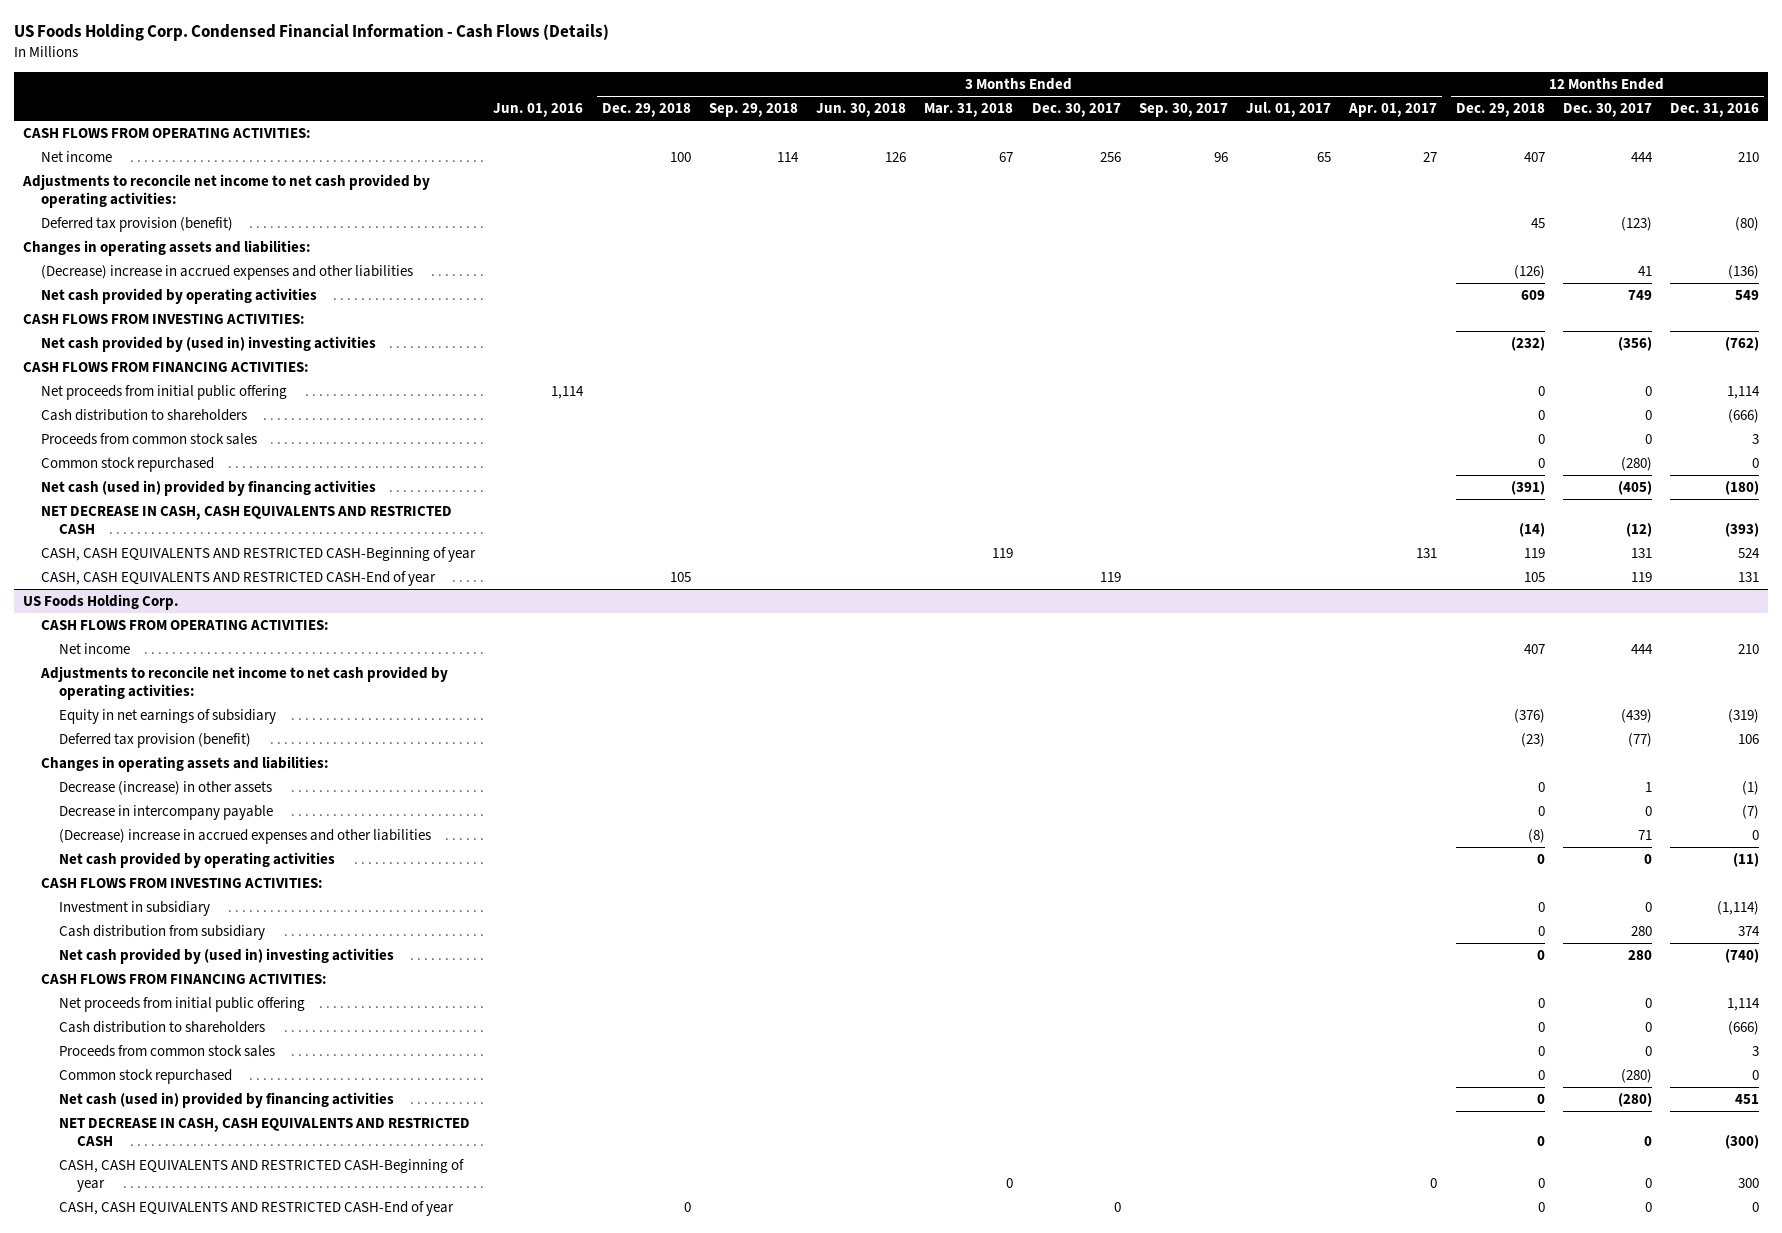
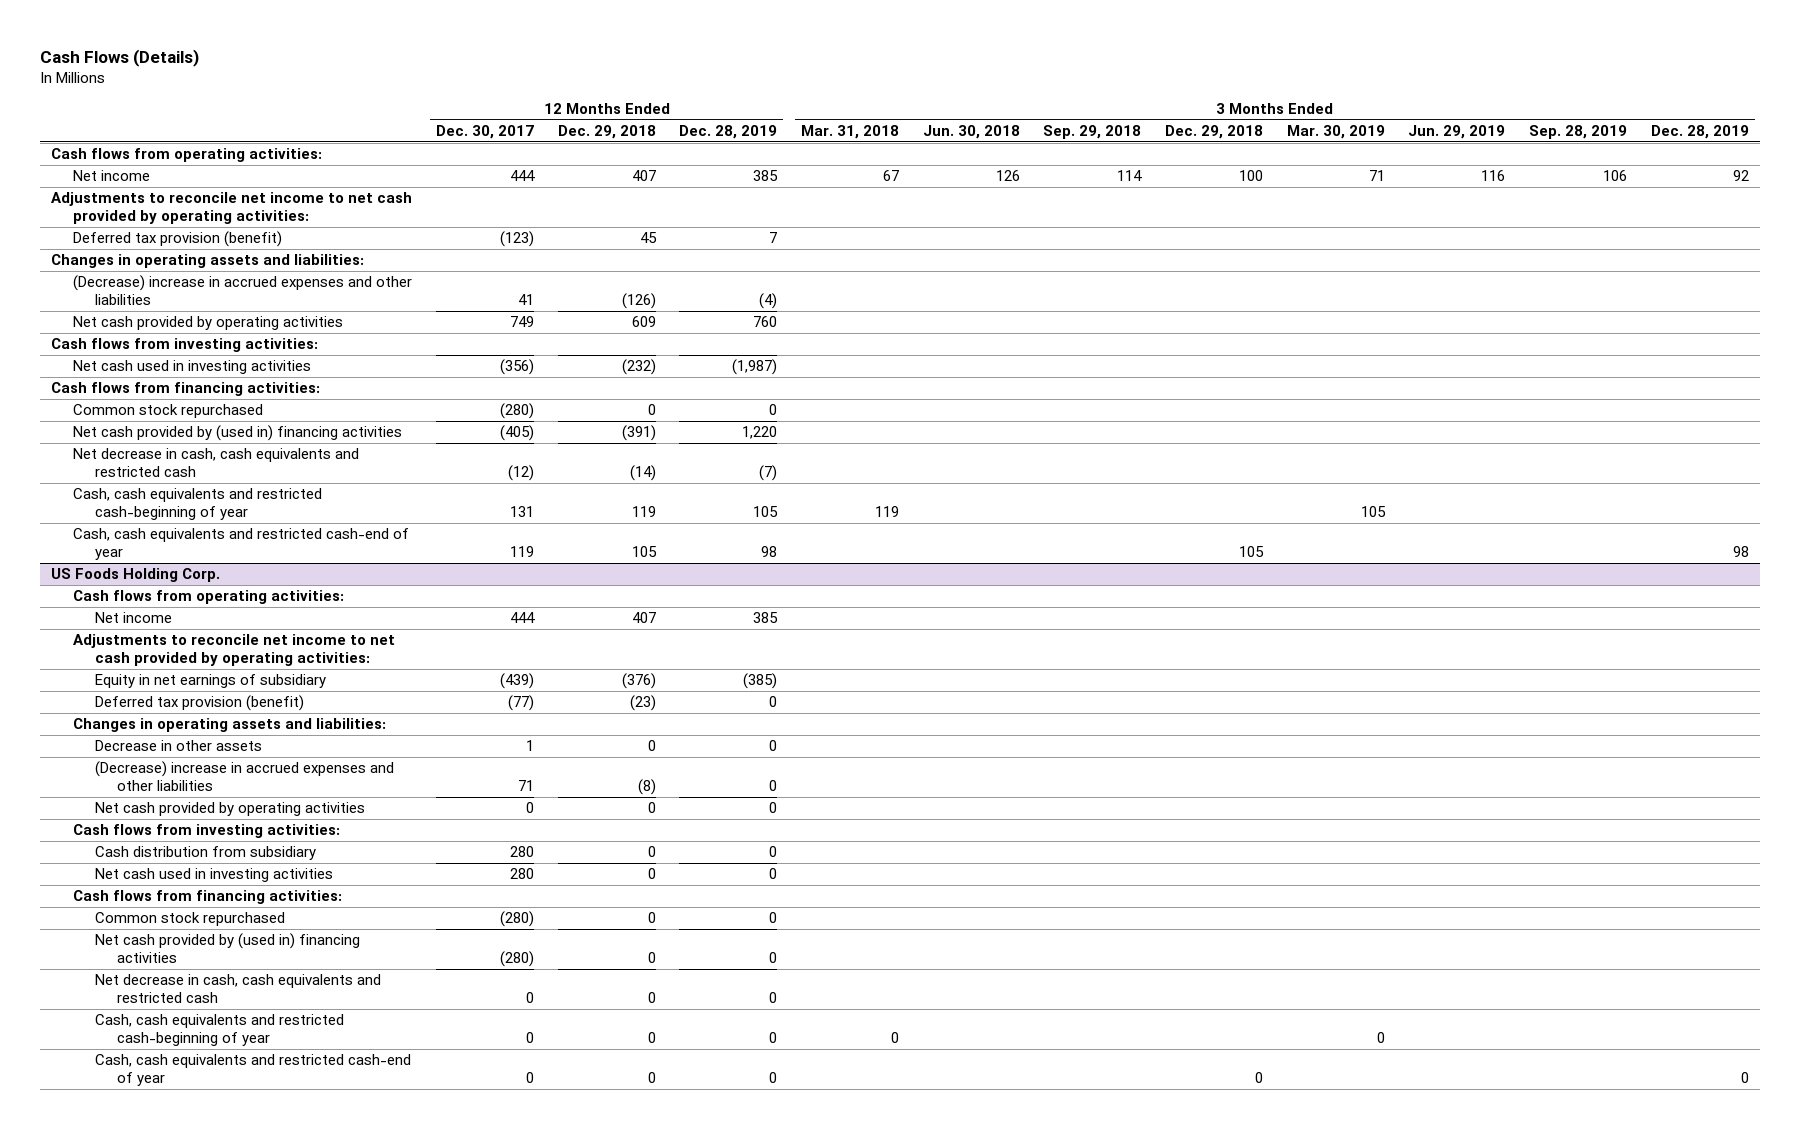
[13,23,609,41] US Foods Holding Corp. Condensed Financial Information - Cash Flows (Details) -> [39,48,199,67] Cash Flows (Details)
[493,103,584,118] Jun. 01, 2016 -> none
[1031,103,1121,118] Dec. 30, 2017 -> none
[1138,103,1228,118] Sep. 30, 2017 -> none
[1246,102,1332,118] Jul. 01, 2017 -> none
[1348,103,1438,118] Apr. 01, 2017 -> none
[1670,103,1760,118] Dec. 31, 2016 -> none
none -> [679,124,778,139] Dec. 28, 2019
none -> [1286,124,1385,139] Mar. 30, 2019
none -> [1408,124,1506,139] Jun. 29, 2019
none -> [1528,124,1627,139] Sep. 28, 2019
none -> [1650,124,1749,139] Dec. 28, 2019
[22,127,311,138] CASH FLOWS FROM OPERATING ACTIVITIES: -> [51,148,323,163] Cash flows from operating activities:
[41,384,288,400] Net proceeds from initial public offering -> none
[41,408,248,421] Cash distribution to shareholders -> none
[41,432,258,445] Proceeds from common stock sales -> none
[22,313,305,324] CASH FLOWS FROM INVESTING ACTIVITIES: -> [51,338,319,353] Cash flows from investing activities:
[41,335,377,352] Net cash provided by (used in) investing activities -> [73,360,312,375] Net cash used in investing activities
[22,361,309,372] CASH FLOWS FROM FINANCING ACTIVITIES: -> [51,382,321,397] Cash flows from financing activities:
[41,479,377,496] Net cash (used in) provided by financing activities -> [73,425,403,442] Net cash provided by (used in) financing activities
[41,505,453,535] NET DECREASE IN CASH, CASH EQUIVALENTS AND RESTRICTED CASH -> [73,448,360,477] Net decrease in cash, cash equivalents and restricted cash
[41,546,477,562] CASH, CASH EQUIVALENTS AND RESTRICTED CASH-Beginning of year -> [73,488,323,520] Cash, cash equivalents and restricted cash-beginning of year
[41,570,437,586] CASH, CASH EQUIVALENTS AND RESTRICTED CASH-End of year -> [73,528,410,560] Cash, cash equivalents and restricted cash-end of year
[41,619,330,630] CASH FLOWS FROM OPERATING ACTIVITIES: -> [73,590,345,605] Cash flows from operating activities:
[59,804,274,820] Decrease in intercompany payable -> none
[59,780,273,795] Decrease (increase) in other assets -> [94,740,262,752] Decrease in other assets
[59,900,211,916] Investment in subsidiary -> none
[41,877,324,888] CASH FLOWS FROM INVESTING ACTIVITIES: -> [73,824,341,839] Cash flows from investing activities:
[59,996,306,1012] Net proceeds from initial public offering -> none
[59,1020,266,1033] Cash distribution to shareholders -> none
[59,1044,276,1057] Proceeds from common stock sales -> none
[59,947,395,964] Net cash provided by (used in) investing activities -> [94,868,333,883] Net cash used in investing activities
[41,973,328,984] CASH FLOWS FROM FINANCING ACTIVITIES: -> [73,890,343,905] Cash flows from financing activities:
[59,1091,395,1108] Net cash (used in) provided by financing activities -> [94,933,360,963] Net cash provided by (used in) financing activities
[59,1117,471,1147] NET DECREASE IN CASH, CASH EQUIVALENTS AND RESTRICTED CASH -> [94,974,381,1003] Net decrease in cash, cash equivalents and restricted cash
[59,1158,465,1193] CASH, CASH EQUIVALENTS AND RESTRICTED CASH-Beginning of year -> [94,1014,344,1046] Cash, cash equivalents and restricted cash-beginning of year
[59,1200,455,1216] CASH, CASH EQUIVALENTS AND RESTRICTED CASH-End of year -> [94,1054,411,1086] Cash, cash equivalents and restricted cash-end of year

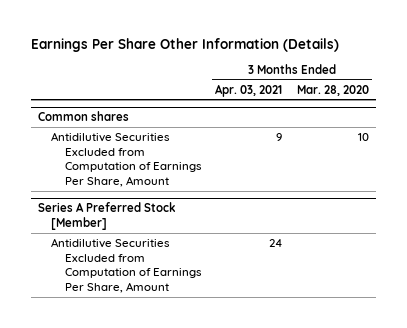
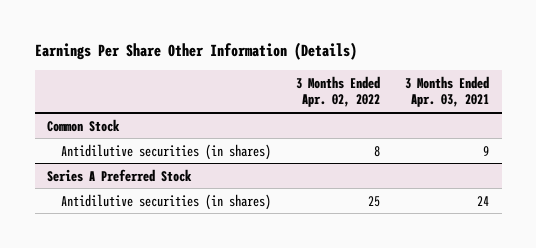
[296,84,369,96] Mar. 28, 2020 -> none
none -> [295,76,380,108] 3 Months Ended Apr. 02, 2022
[38,111,130,122] Common shares -> [47,118,121,132] Common Stock
[51,131,202,188] Antidilutive Securities Excluded from Computation of Earnings Per Share, Amount -> [60,143,271,160] Antidilutive securities (in shares)
[38,202,177,231] Series A Preferred Stock [Member] -> [47,168,193,182] Series A Preferred Stock
[51,237,202,294] Antidilutive Securities Excluded from Computation of Earnings Per Share, Amount -> [60,193,271,210] Antidilutive securities (in shares)

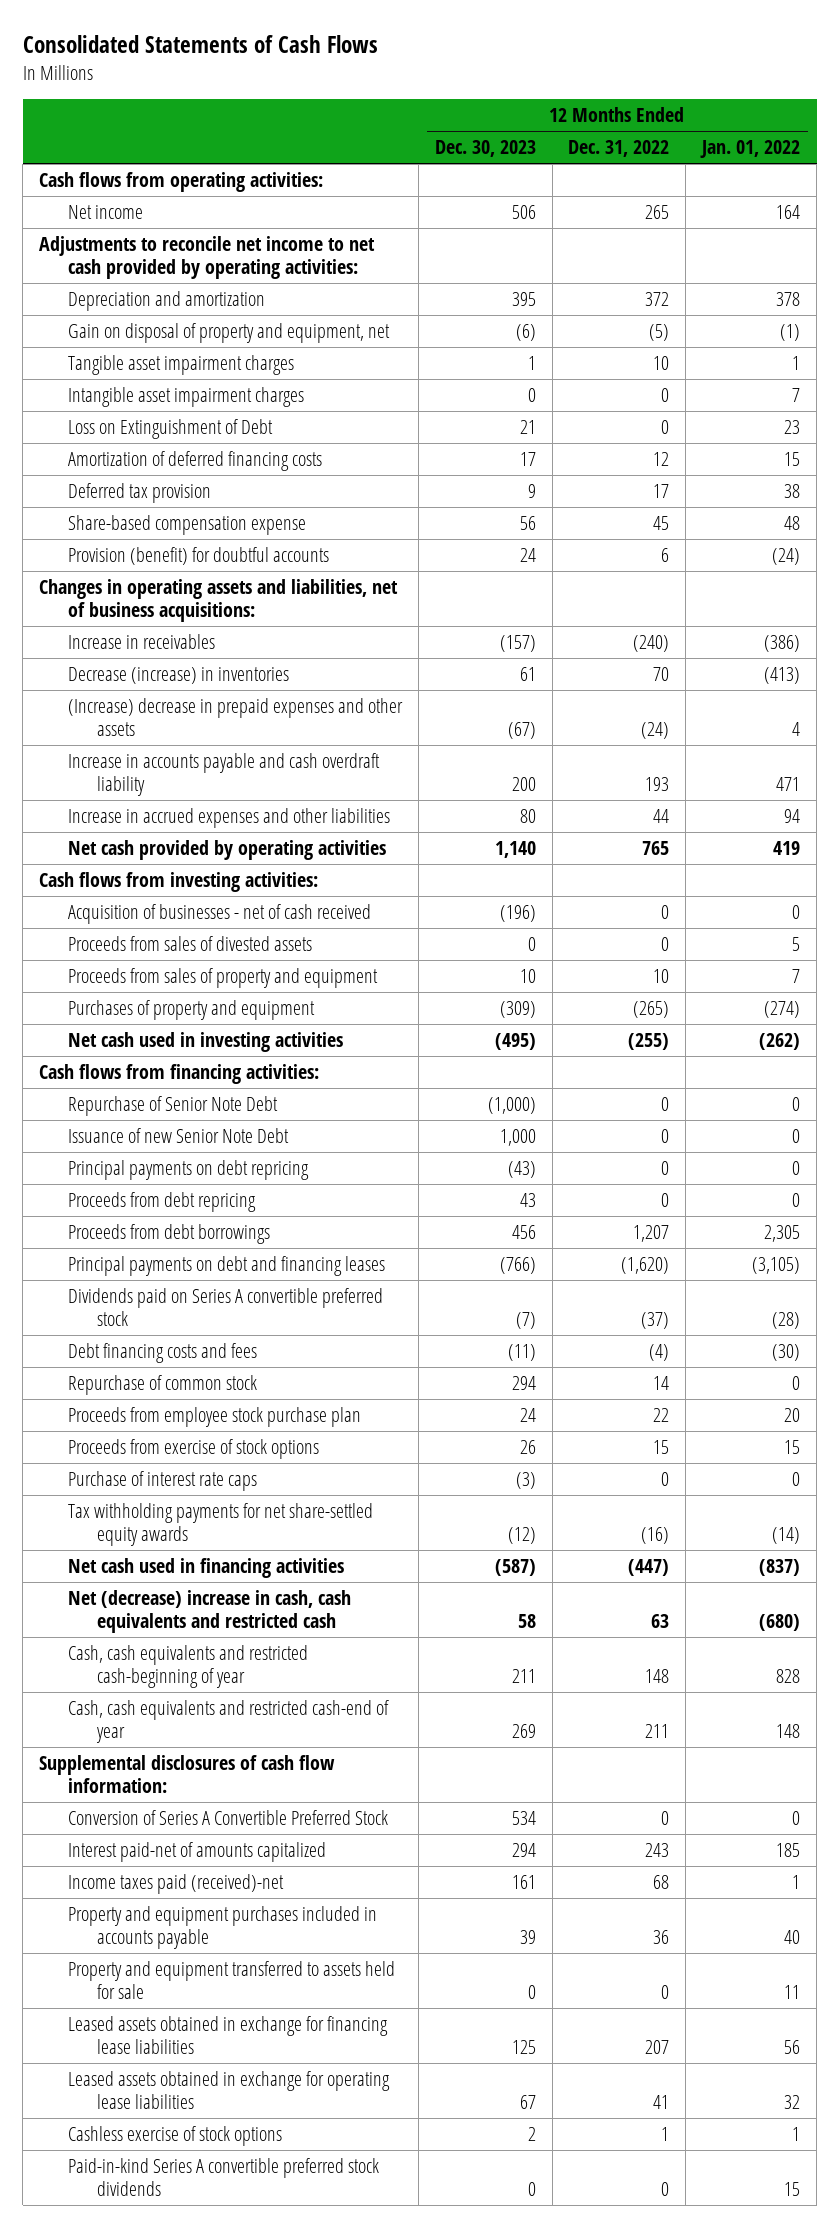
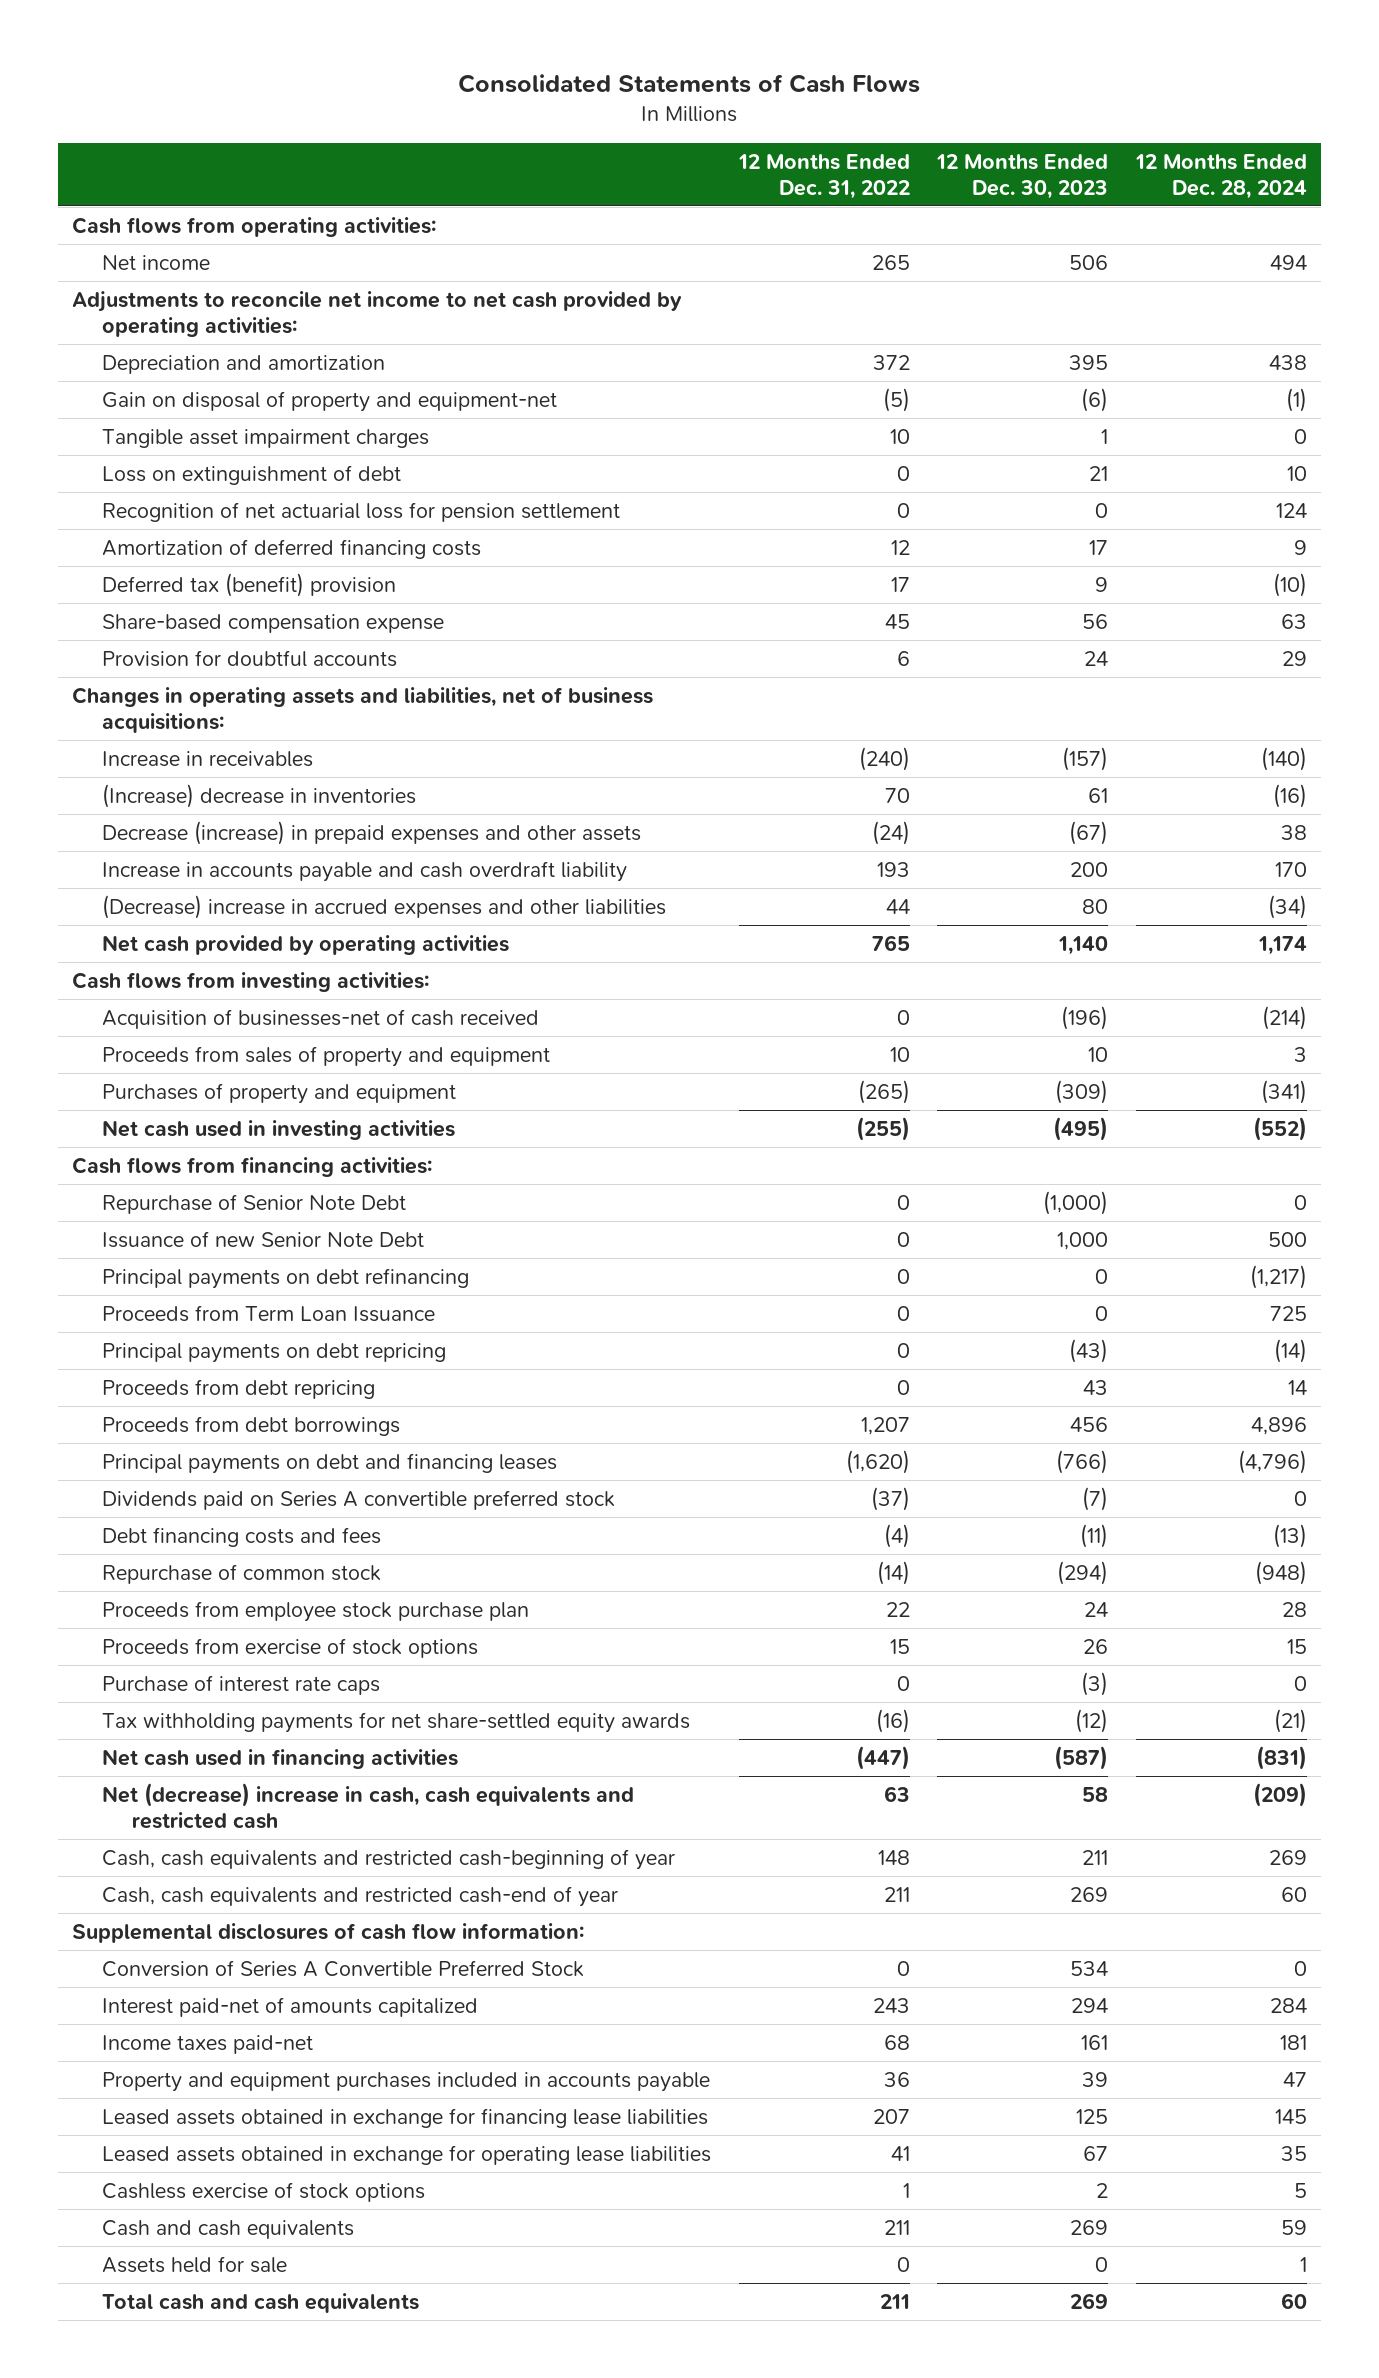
[700,140,801,159] Jan. 01, 2022 -> none
none -> [1134,153,1307,199] 12 Months Ended Dec. 28, 2024
[67,323,390,344] Gain on disposal of property and equipment, net -> [102,390,558,412] Gain on disposal of property and equipment-net
[67,387,304,408] Intangible asset impairment charges -> none
[67,419,273,440] Loss on Extinguishment of Debt -> [102,464,402,485] Loss on extinguishment of debt
none -> [102,501,621,522] Recognition of net actuarial loss for pension settlement
[67,483,211,504] Deferred tax provision -> [102,572,397,597] Deferred tax (benefit) provision
[67,547,329,566] Provision (benefit) for doubtful accounts -> [102,649,398,667] Provision for doubtful accounts
[67,667,289,685] Decrease (increase) in inventories -> [102,783,417,808] (Increase) decrease in inventories
[67,698,403,736] (Increase) decrease in prepaid expenses and other assets -> [102,820,642,845] Decrease (increase) in prepaid expenses and other assets
[67,808,390,829] Increase in accrued expenses and other liabilities -> [102,894,667,919] (Decrease) increase in accrued expenses and other liabilities
[67,936,312,952] Proceeds from sales of divested assets -> none
[67,904,371,925] Acquisition of businesses - net of cash received -> [102,1008,540,1029] Acquisition of businesses-net of cash received
none -> [102,1267,470,1289] Principal payments on debt refinancing
none -> [102,1304,436,1322] Proceeds from Term Loan Issuance
[511,1376,536,1391] 294 -> [1057,1560,1109,1585] (294)
[653,1376,670,1391] 14 -> [876,1560,910,1585] (14)
[67,1874,284,1895] Income taxes paid (received)-net -> [102,2034,314,2054] Income taxes paid-net
[67,1961,395,1999] Property and equipment transferred to assets held for sale -> none
[67,2158,379,2196] Paid-in-kind Series A convertible preferred stock dividends -> none
none -> [102,2219,355,2239] Cash and cash equivalents
none -> [102,2255,288,2273] Assets held for sale
none -> [102,2292,420,2313] Total cash and cash equivalents

